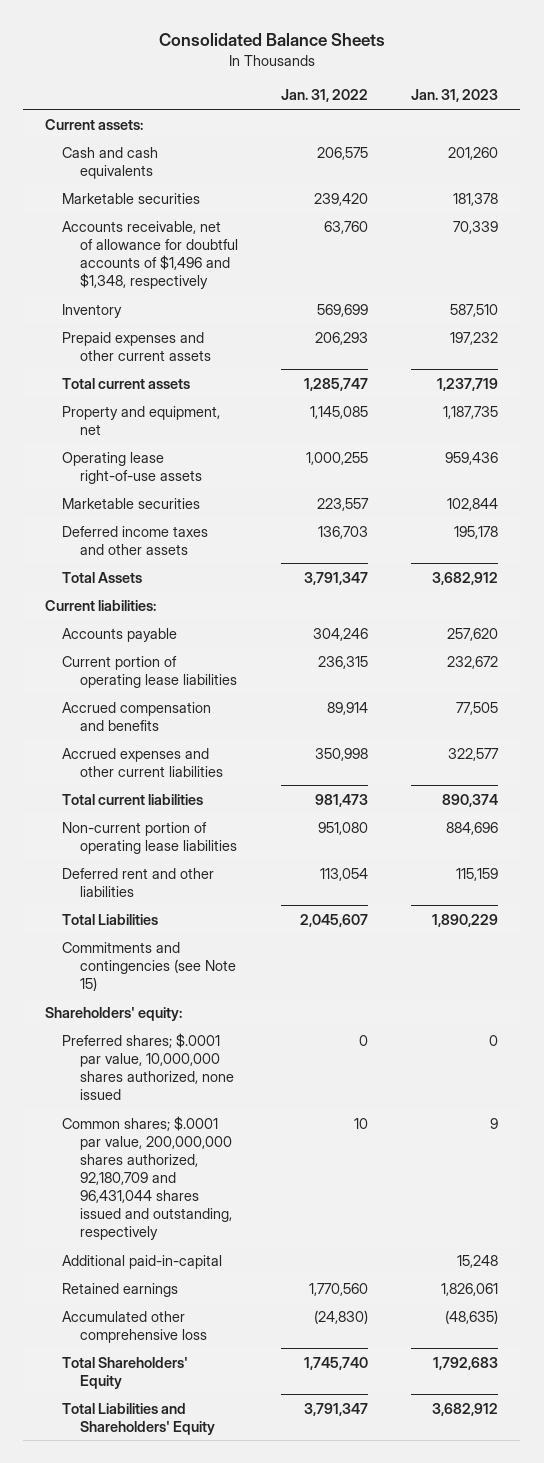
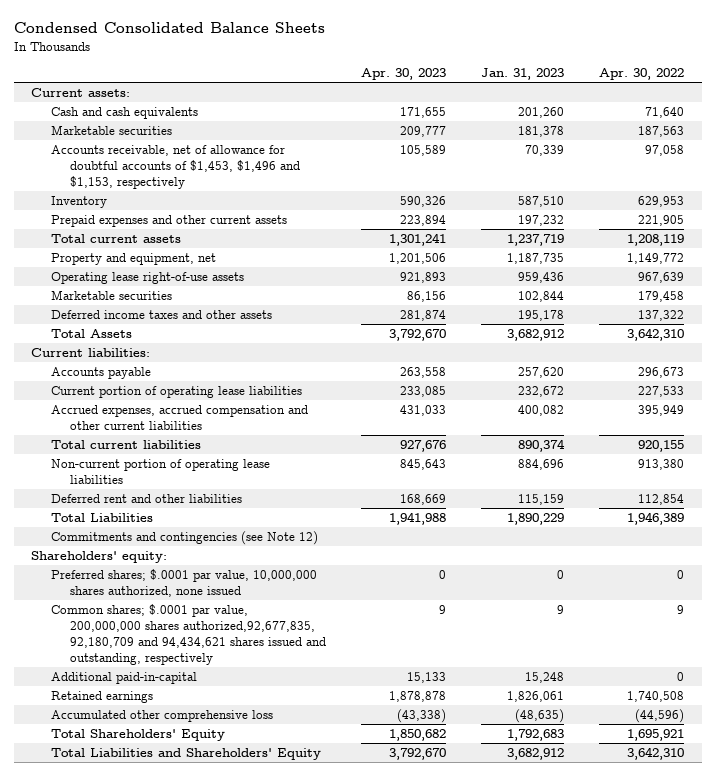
[158,33,385,47] Consolidated Balance Sheets -> [13,22,325,34] Condensed Consolidated Balance Sheets
[281,89,369,103] Jan. 31, 2022 -> none
none -> [361,68,447,81] Apr. 30, 2023
none -> [599,68,685,81] Apr. 30, 2022
[62,220,238,289] Accounts receivable, net of allowance for doubtful accounts of $1,496 and $1,348, respectively -> [50,144,301,189] Accounts receivable, net of allowance for doubtful accounts of $1,453, $1,496 and $1,153, respectively
[62,701,212,731] Accrued compensation and benefits -> none
[62,747,223,777] Accrued expenses and other current liabilities -> [50,404,308,430] Accrued expenses, accrued compensation and other current liabilities
[448,747,500,761] 322,577 -> [518,404,565,416] 400,082
[62,941,236,991] Commitments and contingencies (see Note 15) -> [50,530,318,545] Commitments and contingencies (see Note 12)
[62,1115,232,1240] Common shares; $.0001 par value, 200,000,000 shares authorized, 92,180,709 and 96,431,044 shares issued and outstanding, respectively -> [50,603,327,665] Common shares; $.0001 par value, 200,000,000 shares authorized,92,677,835, 92,180,709 and 94,434,621 shares issued and outstanding, respectively

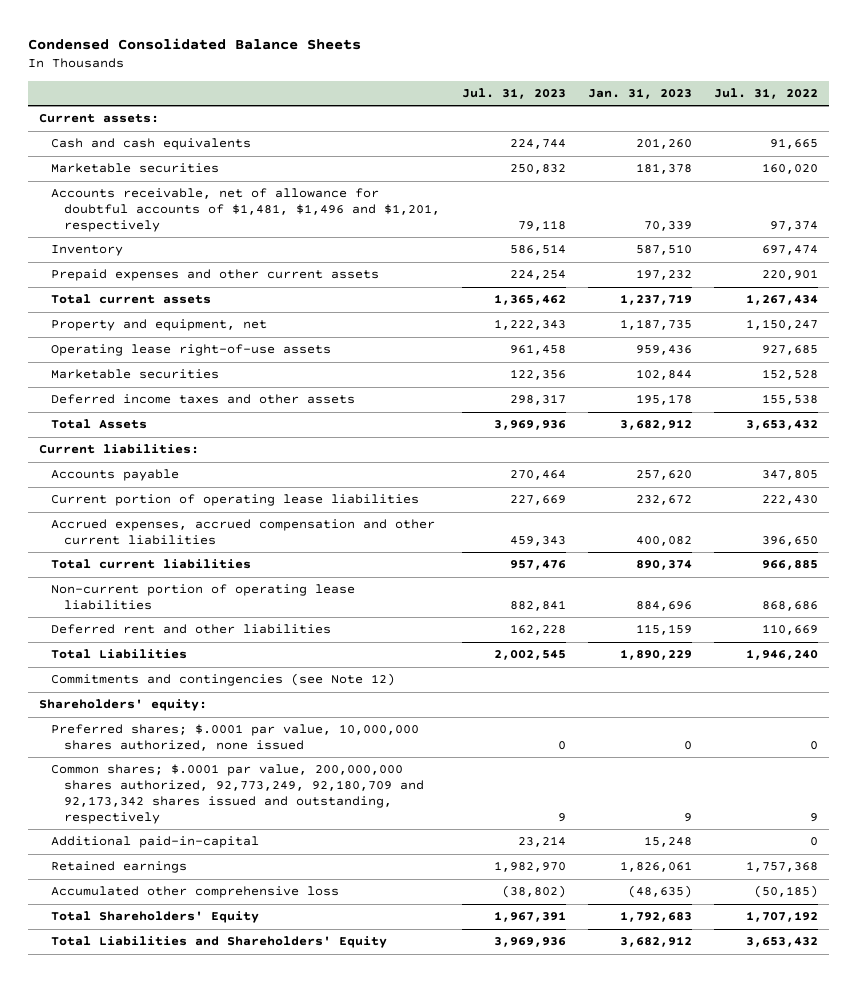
[361,68,447,81] Apr. 30, 2023 -> none
[599,68,685,81] Apr. 30, 2022 -> none
none -> [461,87,566,99] Jul. 31, 2023
none -> [713,87,818,99] Jul. 31, 2022
[50,144,301,189] Accounts receivable, net of allowance for doubtful accounts of $1,453, $1,496 and $1,153, respectively -> [51,188,440,233] Accounts receivable, net of allowance for doubtful accounts of $1,481, $1,496 and $1,201, respectively
[50,603,327,665] Common shares; $.0001 par value, 200,000,000 shares authorized,92,677,835, 92,180,709 and 94,434,621 shares issued and outstanding, respectively -> [51,764,424,825] Common shares; $.0001 par value, 200,000,000 shares authorized, 92,773,249, 92,180,709 and 92,173,342 shares issued and outstanding, respectively

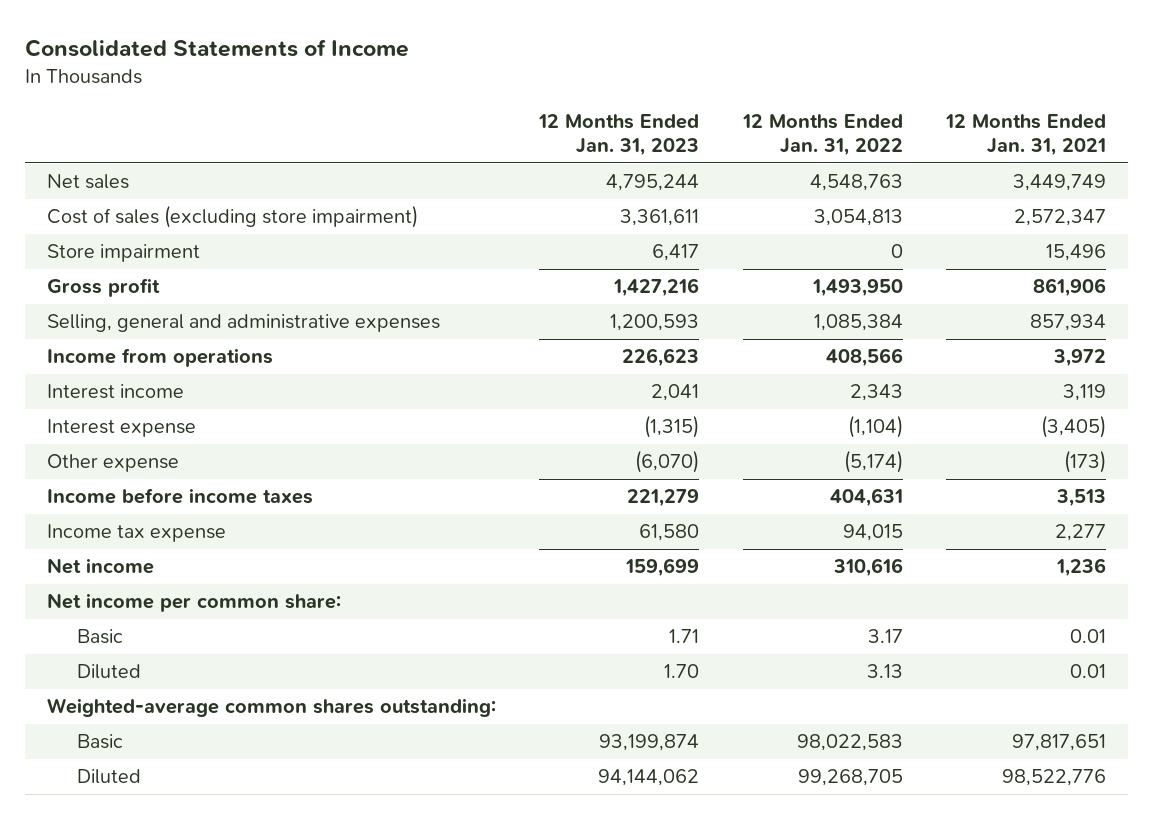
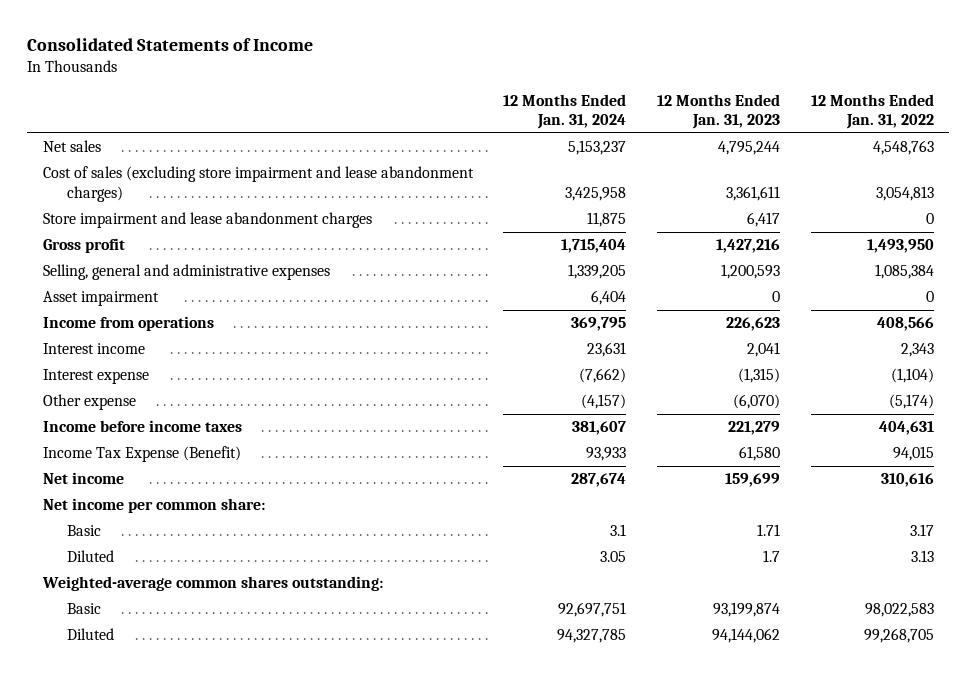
[945,113,1107,157] 12 Months Ended Jan. 31, 2021 -> none
none -> [503,93,627,130] 12 Months Ended Jan. 31, 2024
[46,205,418,229] Cost of sales (excluding store impairment) -> [42,166,474,202] Cost of sales (excluding store impairment and lease abandonment charges)
[46,244,200,263] Store impairment -> [42,212,372,229] Store impairment and lease abandonment charges
none -> [42,291,159,307] Asset impairment
[46,524,226,543] Income tax expense -> [42,446,241,463] Income Tax Expense (Benefit)
[664,664,700,679] 1.70 -> [763,550,781,563] 1.7

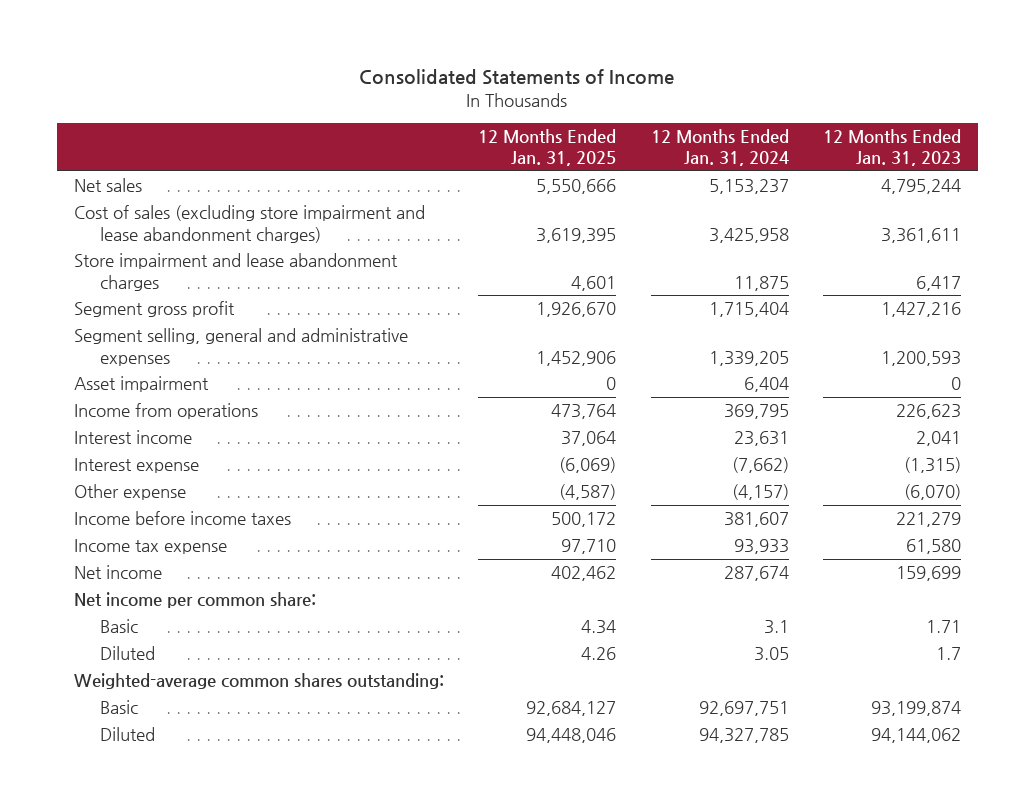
[810,93,934,130] 12 Months Ended Jan. 31, 2022 -> none
none -> [478,128,617,167] 12 Months Ended Jan. 31, 2025
[42,238,125,254] Gross profit -> [74,301,236,318] Segment gross profit
[42,264,330,281] Selling, general and administrative expenses -> [74,328,409,366] Segment selling, general and administrative expenses
[42,446,241,463] Income Tax Expense (Benefit) -> [74,539,228,555] Income tax expense

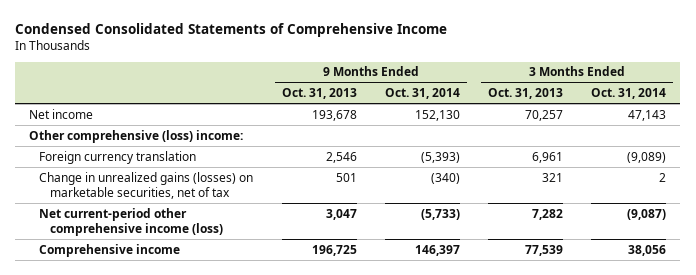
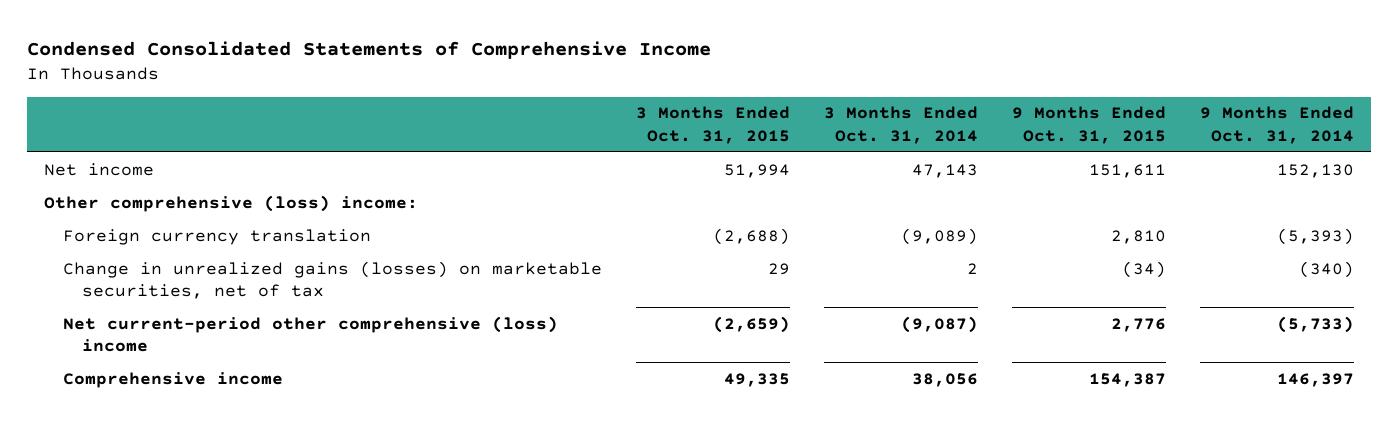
[281,88,357,100] Oct. 31, 2013 -> none
[488,88,564,100] Oct. 31, 2013 -> none
none -> [636,106,791,144] 3 Months Ended Oct. 31, 2015
none -> [1012,106,1167,144] 9 Months Ended Oct. 31, 2015
[39,207,223,236] Net current-period other comprehensive income (loss) -> [63,315,559,352] Net current-period other comprehensive (loss) income

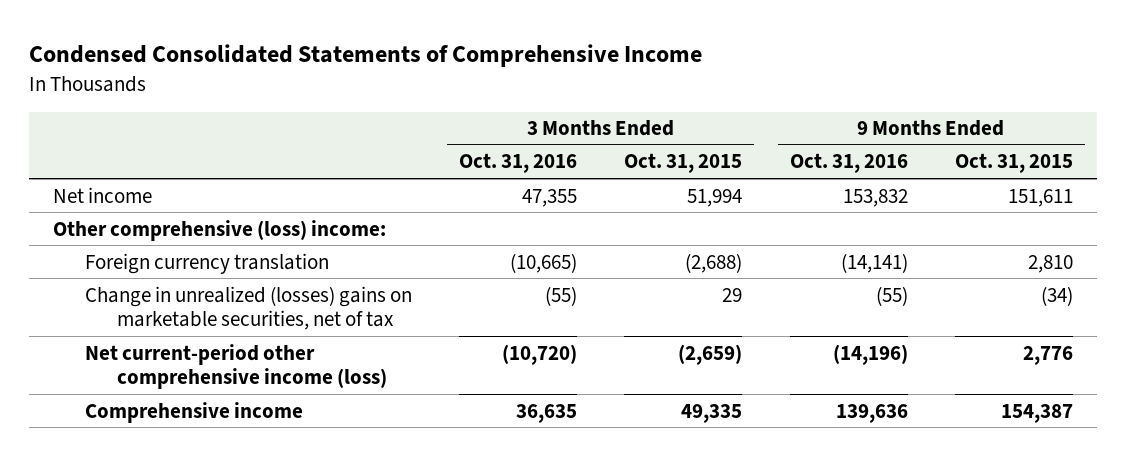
[824,106,979,144] 3 Months Ended Oct. 31, 2014 -> none
[1200,106,1355,144] 9 Months Ended Oct. 31, 2014 -> none
none -> [459,153,578,174] Oct. 31, 2016
none -> [789,153,908,174] Oct. 31, 2016
[63,260,603,299] Change in unrealized gains (losses) on marketable securities, net of tax -> [84,285,412,331] Change in unrealized (losses) gains on marketable securities, net of tax
[63,315,559,352] Net current-period other comprehensive (loss) income -> [84,343,387,390] Net current-period other comprehensive income (loss)

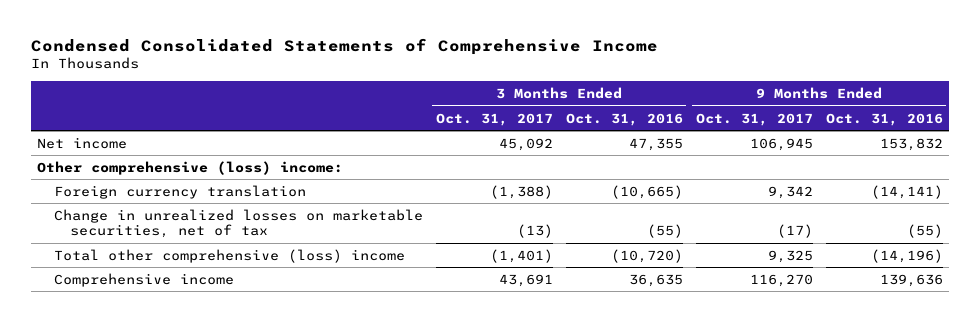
[624,153,743,174] Oct. 31, 2015 -> none
[954,153,1073,174] Oct. 31, 2015 -> none
none -> [435,112,553,126] Oct. 31, 2017
none -> [695,112,813,126] Oct. 31, 2017
[84,285,412,331] Change in unrealized (losses) gains on marketable securities, net of tax -> [53,208,423,238] Change in unrealized losses on marketable securities, net of tax
[84,343,387,390] Net current-period other comprehensive income (loss) -> [53,248,405,263] Total other comprehensive (loss) income

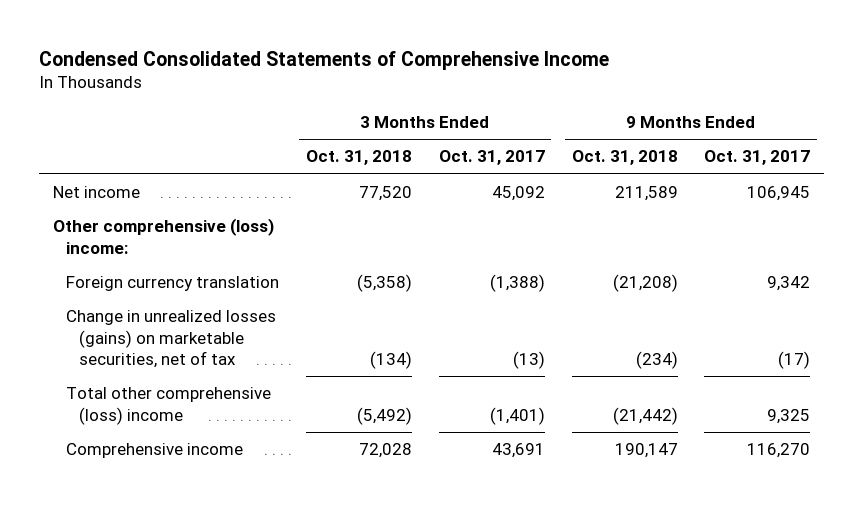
[565,112,683,126] Oct. 31, 2016 -> none
[825,112,943,126] Oct. 31, 2016 -> none
none -> [305,150,412,166] Oct. 31, 2018
none -> [571,150,678,166] Oct. 31, 2018
[53,208,423,238] Change in unrealized losses on marketable securities, net of tax -> [66,310,277,369] Change in unrealized losses (gains) on marketable securities, net of tax

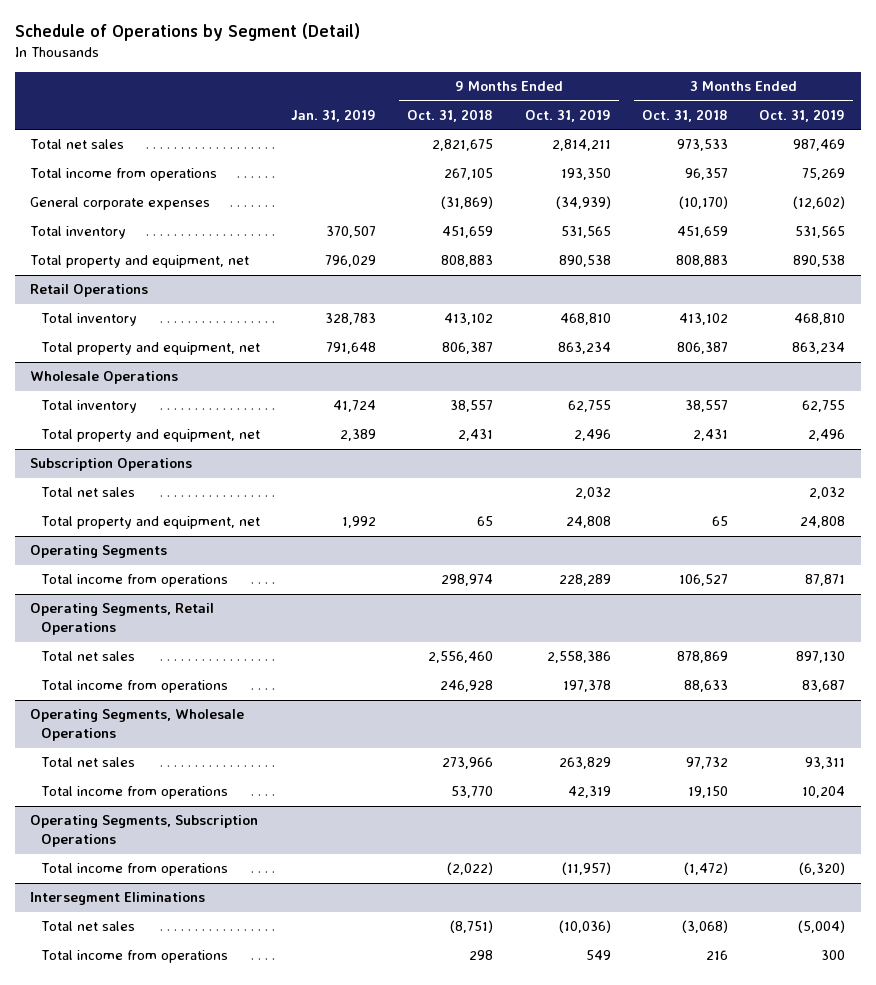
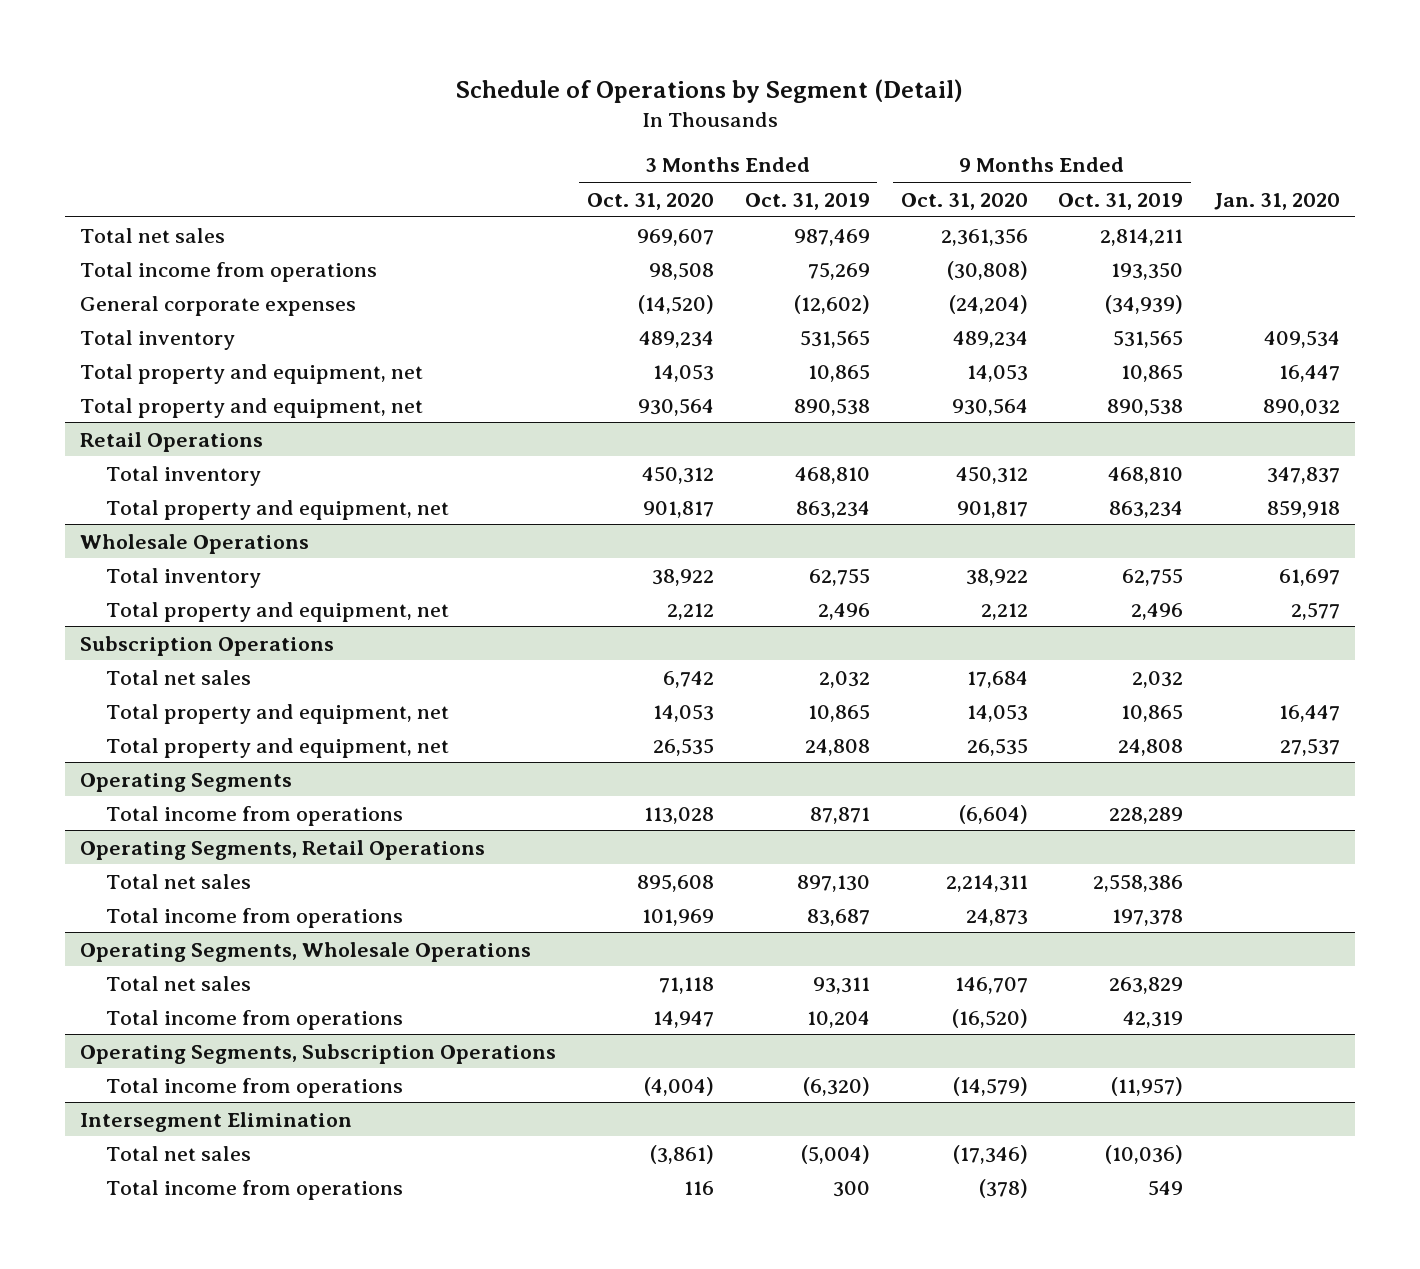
[290,109,376,123] Jan. 31, 2019 -> none
[407,109,494,123] Oct. 31, 2018 -> none
[642,109,729,123] Oct. 31, 2018 -> none
none -> [586,192,714,210] Oct. 31, 2020
none -> [900,192,1028,210] Oct. 31, 2020
none -> [1214,192,1341,210] Jan. 31, 2020
none -> [80,363,424,384] Total property and equipment, net
none -> [105,703,449,724] Total property and equipment, net
[30,892,206,906] Intersegment Eliminations -> [80,1111,353,1132] Intersegment Elimination

